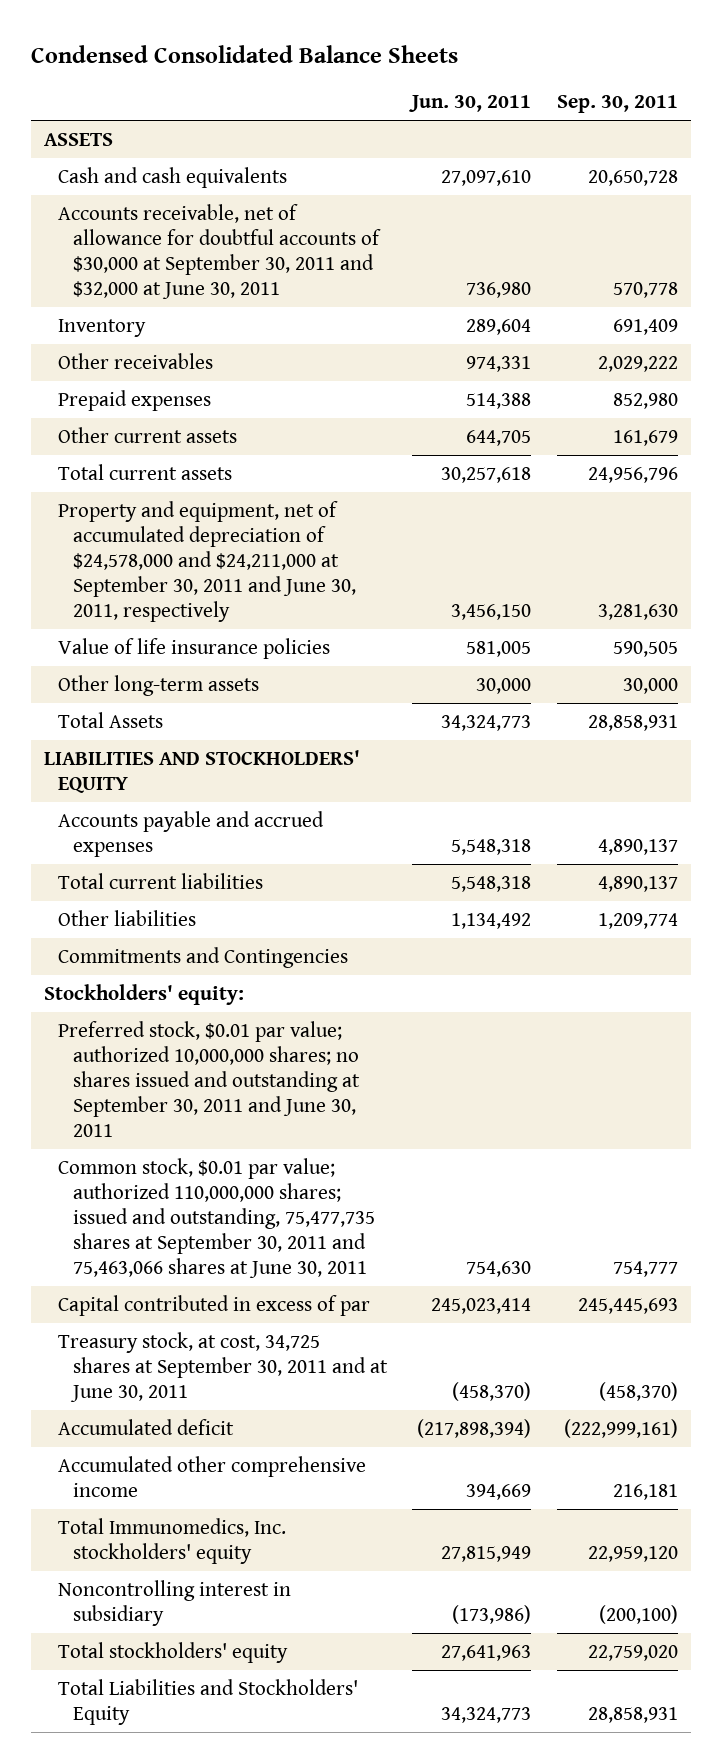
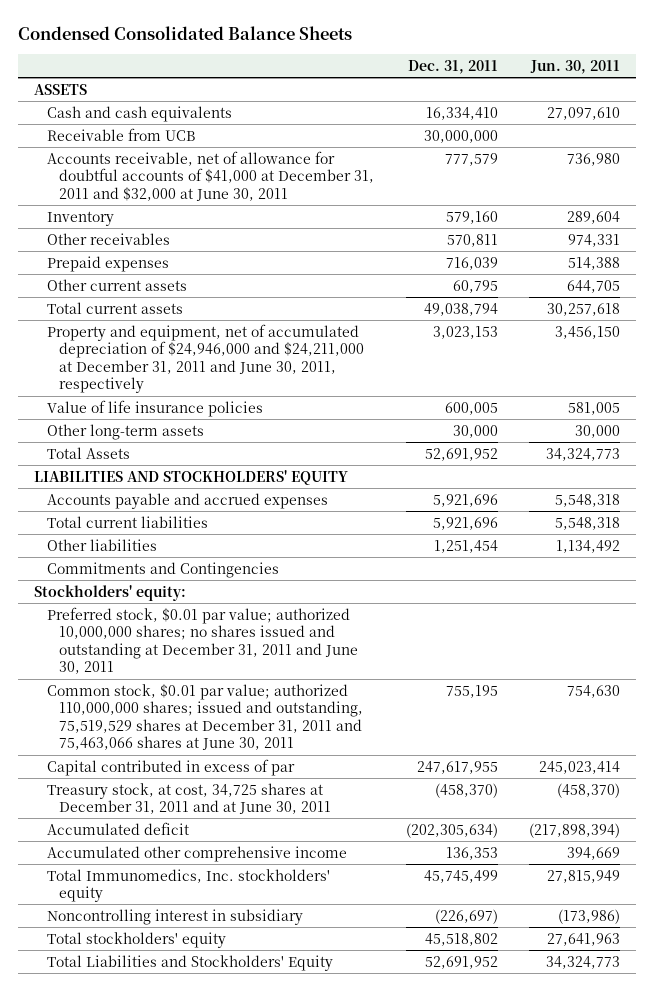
[556,94,678,113] Sep. 30, 2011 -> none
none -> [407,59,498,74] Dec. 31, 2011
none -> [46,127,195,141] Receivable from UCB
[58,203,381,299] Accounts receivable, net of allowance for doubtful accounts of $30,000 at September 30, 2011 and $32,000 at June 30, 2011 -> [46,150,375,201] Accounts receivable, net of allowance for doubtful accounts of $41,000 at December 31, 2011 and $32,000 at June 30, 2011
[58,500,356,622] Property and equipment, net of accumulated depreciation of $24,578,000 and $24,211,000 at September 30, 2011 and June 30, 2011, respectively -> [46,323,365,394] Property and equipment, net of accumulated depreciation of $24,946,000 and $24,211,000 at December 31, 2011 and June 30, 2011, respectively
[58,1020,360,1137] Preferred stock, $0.01 par value; authorized 10,000,000 shares; no shares issued and outstanding at September 30, 2011 and June 30, 2011 -> [46,606,359,675] Preferred stock, $0.01 par value; authorized 10,000,000 shares; no shares issued and outstanding at December 31, 2011 and June 30, 2011
[58,1157,375,1278] Common stock, $0.01 par value; authorized 110,000,000 shares; issued and outstanding, 75,477,735 shares at September 30, 2011 and 75,463,066 shares at June 30, 2011 -> [46,683,364,751] Common stock, $0.01 par value; authorized 110,000,000 shares; issued and outstanding, 75,519,529 shares at December 31, 2011 and 75,463,066 shares at June 30, 2011
[58,1331,388,1402] Treasury stock, at cost, 34,725 shares at September 30, 2011 and at June 30, 2011 -> [46,782,332,815] Treasury stock, at cost, 34,725 shares at December 31, 2011 and at June 30, 2011

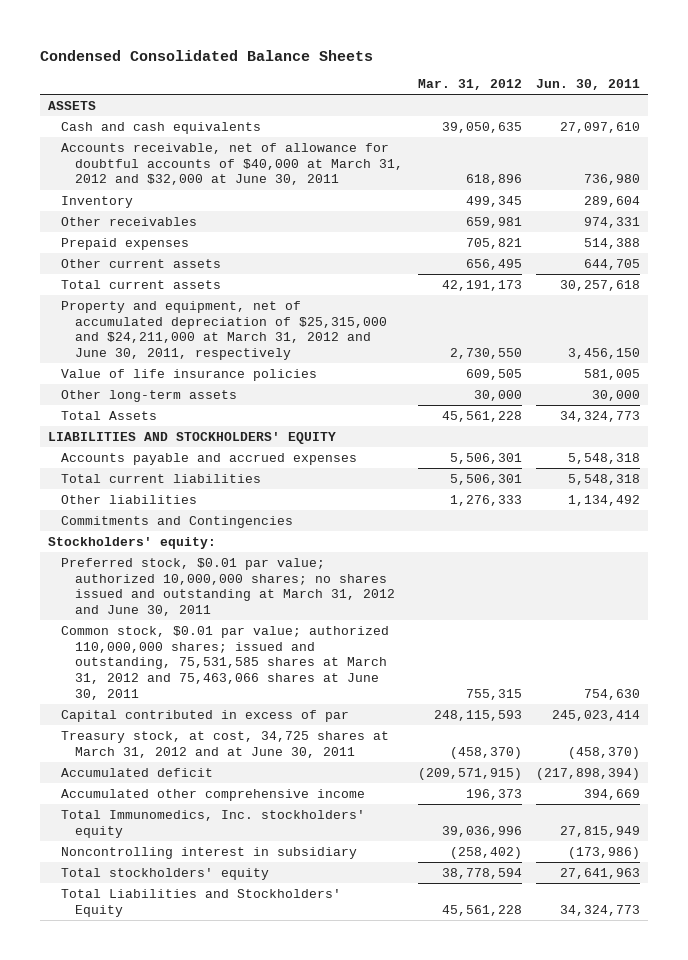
[407,59,498,74] Dec. 31, 2011 -> none
none -> [417,79,522,91] Mar. 31, 2012
[46,127,195,141] Receivable from UCB -> none
[46,150,375,201] Accounts receivable, net of allowance for doubtful accounts of $41,000 at December 31, 2011 and $32,000 at June 30, 2011 -> [61,142,404,186] Accounts receivable, net of allowance for doubtful accounts of $40,000 at March 31, 2012 and $32,000 at June 30, 2011
[46,323,365,394] Property and equipment, net of accumulated depreciation of $24,946,000 and $24,211,000 at December 31, 2011 and June 30, 2011, respectively -> [61,300,388,361] Property and equipment, net of accumulated depreciation of $25,315,000 and $24,211,000 at March 31, 2012 and June 30, 2011, respectively
[46,606,359,675] Preferred stock, $0.01 par value; authorized 10,000,000 shares; no shares issued and outstanding at December 31, 2011 and June 30, 2011 -> [61,557,396,617] Preferred stock, $0.01 par value; authorized 10,000,000 shares; no shares issued and outstanding at March 31, 2012 and June 30, 2011
[46,683,364,751] Common stock, $0.01 par value; authorized 110,000,000 shares; issued and outstanding, 75,519,529 shares at December 31, 2011 and 75,463,066 shares at June 30, 2011 -> [61,625,390,701] Common stock, $0.01 par value; authorized 110,000,000 shares; issued and outstanding, 75,531,585 shares at March 31, 2012 and 75,463,066 shares at June 30, 2011
[46,782,332,815] Treasury stock, at cost, 34,725 shares at December 31, 2011 and at June 30, 2011 -> [61,730,390,758] Treasury stock, at cost, 34,725 shares at March 31, 2012 and at June 30, 2011

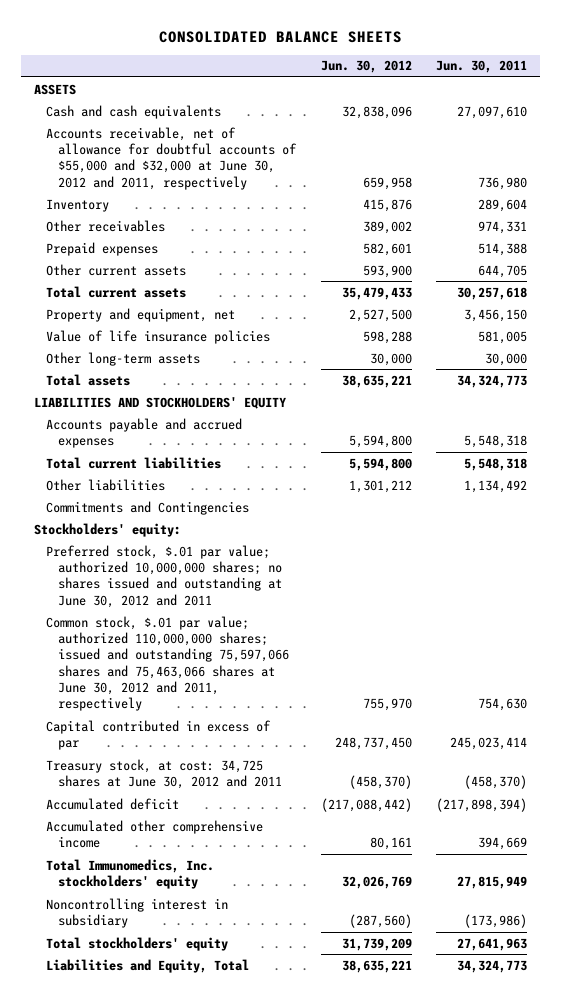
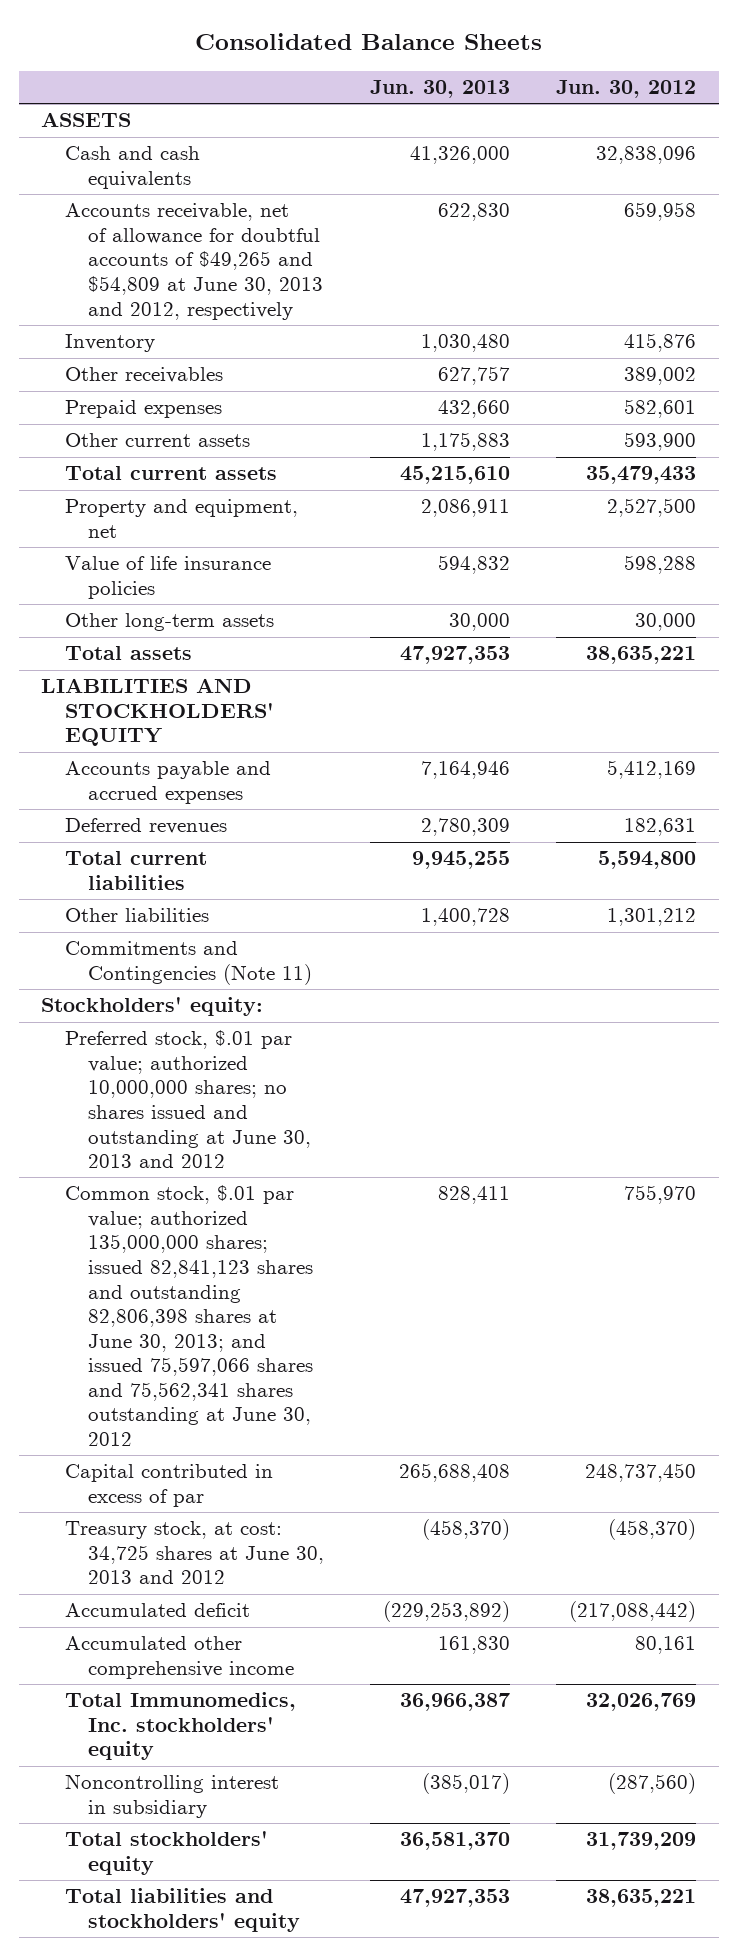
[158,30,402,43] CONSOLIDATED BALANCE SHEETS -> [194,33,542,51] Consolidated Balance Sheets
[436,60,528,74] Jun. 30, 2011 -> none
none -> [370,80,511,99] Jun. 30, 2013
[45,126,298,190] Accounts receivable, net of allowance for doubtful accounts of $55,000 and $32,000 at June 30, 2012 and 2011, respectively -> [64,203,324,320] Accounts receivable, net of allowance for doubtful accounts of $49,265 and $54,809 at June 30, 2013 and 2012, respectively
[348,435,412,449] 5,594,800 -> [606,760,696,780] 5,412,169
none -> [64,818,227,835] Deferred revenues
[45,500,249,515] Commitments and Contingencies -> [64,941,313,985] Commitments and Contingencies (Note 11)
[45,544,283,608] Preferred stock, $.01 par value; authorized 10,000,000 shares; no shares issued and outstanding at June 30, 2012 and 2011 -> [64,1030,312,1169] Preferred stock, $.01 par value; authorized 10,000,000 shares; no shares issued and outstanding at June 30, 2013 and 2012
[45,615,290,712] Common stock, $.01 par value; authorized 110,000,000 shares; issued and outstanding 75,597,066 shares and 75,463,066 shares at June 30, 2012 and 2011, respectively -> [64,1185,314,1446] Common stock, $.01 par value; authorized 135,000,000 shares; issued 82,841,123 shares and outstanding 82,806,398 shares at June 30, 2013; and issued 75,597,066 shares and 75,562,341 shares outstanding at June 30, 2012
[45,758,283,790] Treasury stock, at cost: 34,725 shares at June 30, 2012 and 2011 -> [64,1521,325,1585] Treasury stock, at cost: 34,725 shares at June 30, 2013 and 2012
[45,958,249,973] Liabilities and Equity, Total -> [64,1888,301,1932] Total liabilities and stockholders' equity

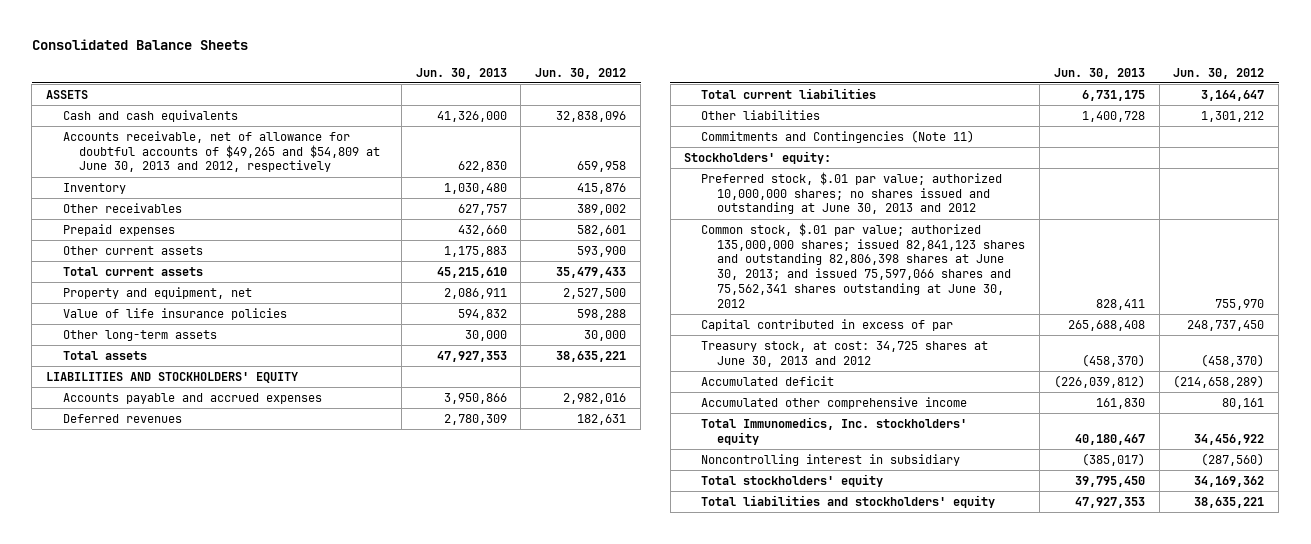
[421,761,511,780] 7,164,946 -> [443,392,507,404] 3,950,866
[606,760,696,780] 5,412,169 -> [563,392,627,404] 2,982,016
[412,851,511,870] 9,945,255 -> [1081,89,1145,101] 6,731,175
[597,851,696,870] 5,594,800 -> [1201,89,1265,101] 3,164,647
[383,1601,511,1623] (229,253,892) -> [1053,374,1145,388] (226,039,812)
[568,1601,696,1623] (217,088,442) -> [1173,374,1265,388] (214,658,289)
[400,1693,511,1712] 36,966,387 -> [1074,433,1145,445] 40,180,467
[585,1693,696,1712] 32,026,769 -> [1194,433,1265,445] 34,456,922
[400,1832,511,1851] 36,581,370 -> [1074,475,1145,487] 39,795,450
[585,1832,696,1851] 31,739,209 -> [1194,475,1265,487] 34,169,362

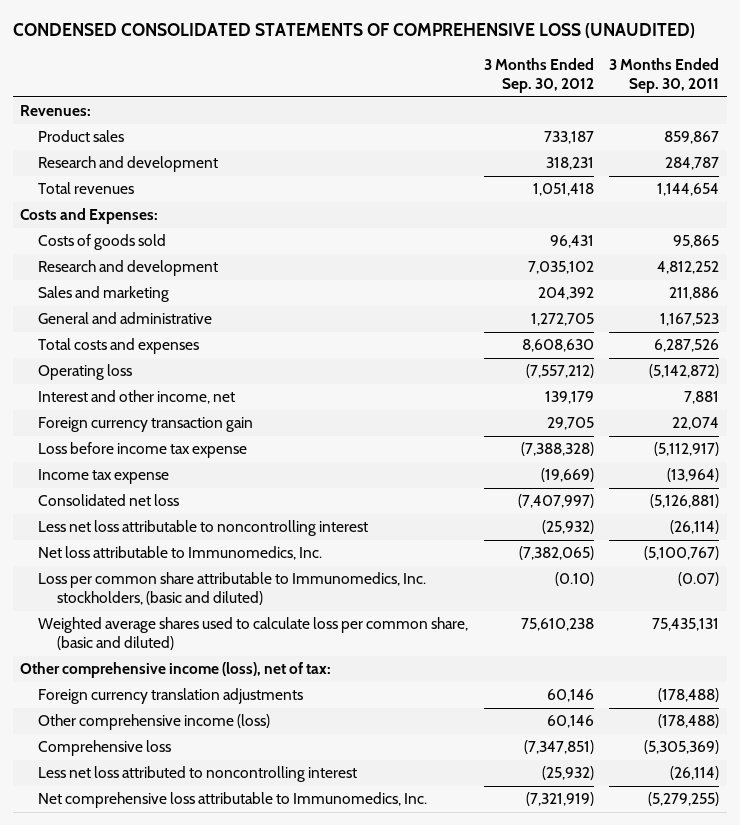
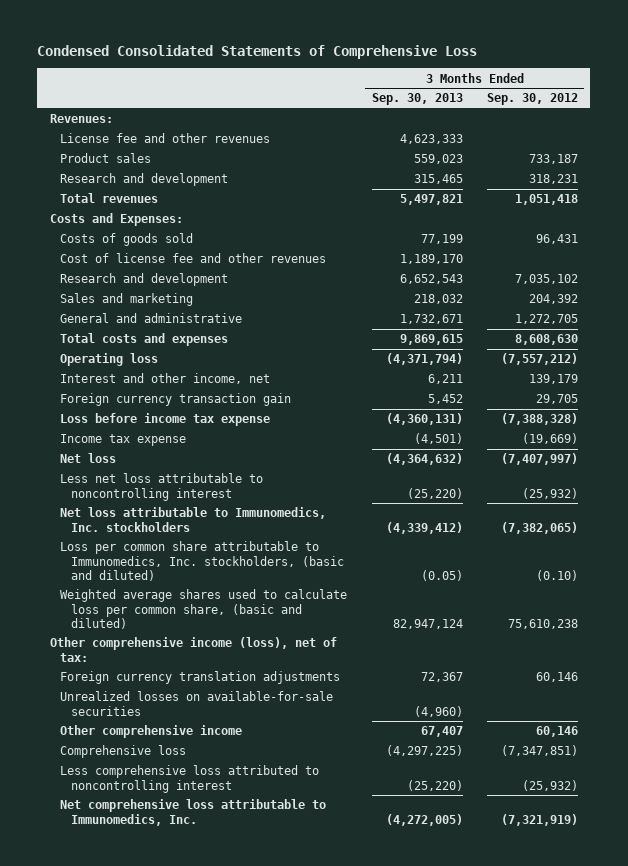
[12,23,695,39] CONDENSED CONSOLIDATED STATEMENTS OF COMPREHENSIVE LOSS (UNAUDITED) -> [37,45,478,60] Condensed Consolidated Statements of Comprehensive Loss
[609,57,720,94] 3 Months Ended Sep. 30, 2011 -> none
none -> [371,93,463,106] Sep. 30, 2013
none -> [60,133,271,144] License fee and other revenues
none -> [60,253,327,264] Cost of license fee and other revenues
[38,494,180,507] Consolidated net loss -> [60,453,117,464] Net loss
[38,546,323,561] Net loss attributable to Immunomedics, Inc. -> [60,507,327,532] Net loss attributable to Immunomedics, Inc. stockholders
none -> [60,691,334,716] Unrealized losses on available-for-sale securities
[38,714,271,731] Other comprehensive income (loss) -> [60,725,243,739] Other comprehensive income
[38,766,358,783] Less net loss attributed to noncontrolling interest -> [60,765,320,793] Less comprehensive loss attributed to noncontrolling interest

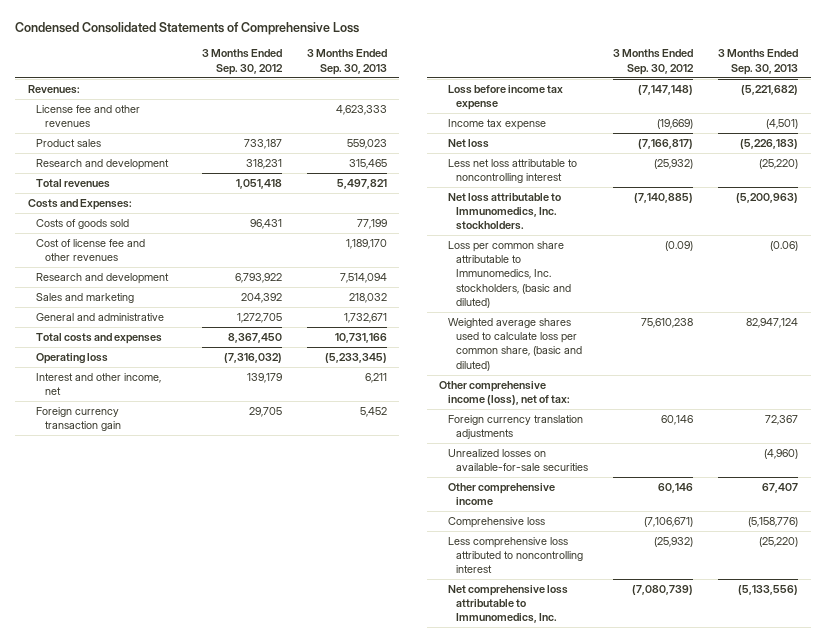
[399,274,463,285] 6,652,543 -> [339,273,387,284] 7,514,094
[514,274,578,285] 7,035,102 -> [234,273,282,284] 6,793,922
[399,334,463,346] 9,869,615 -> [334,333,387,344] 10,731,166
[514,334,578,346] 8,608,630 -> [227,333,282,344] 8,367,450
[385,353,463,366] (4,371,794) -> [324,353,387,364] (5,233,345)
[500,353,578,366] (7,557,212) -> [223,353,282,364] (7,316,032)
[385,413,463,426] (4,360,131) -> [741,85,799,96] (5,221,682)
[500,413,578,426] (7,388,328) -> [638,85,694,96] (7,147,148)
[385,453,463,466] (4,364,632) -> [740,139,799,150] (5,226,183)
[500,453,578,466] (7,407,997) -> [638,139,694,150] (7,166,817)
[60,507,327,532] Net loss attributable to Immunomedics, Inc. stockholders -> [447,193,561,231] Net loss attributable to Immunomedics, Inc. stockholders.
[385,521,463,534] (4,339,412) -> [736,193,799,204] (5,200,963)
[500,521,578,534] (7,382,065) -> [634,193,694,204] (7,140,885)
[420,569,463,581] (0.05) -> [770,241,799,252] (0.06)
[535,569,578,581] (0.10) -> [665,241,694,252] (0.09)
[385,745,463,757] (4,297,225) -> [748,517,799,528] (5,158,776)
[500,745,578,757] (7,347,851) -> [644,517,694,528] (7,106,671)
[385,813,463,826] (4,272,005) -> [738,585,799,596] (5,133,556)
[500,813,578,826] (7,321,919) -> [632,585,694,596] (7,080,739)

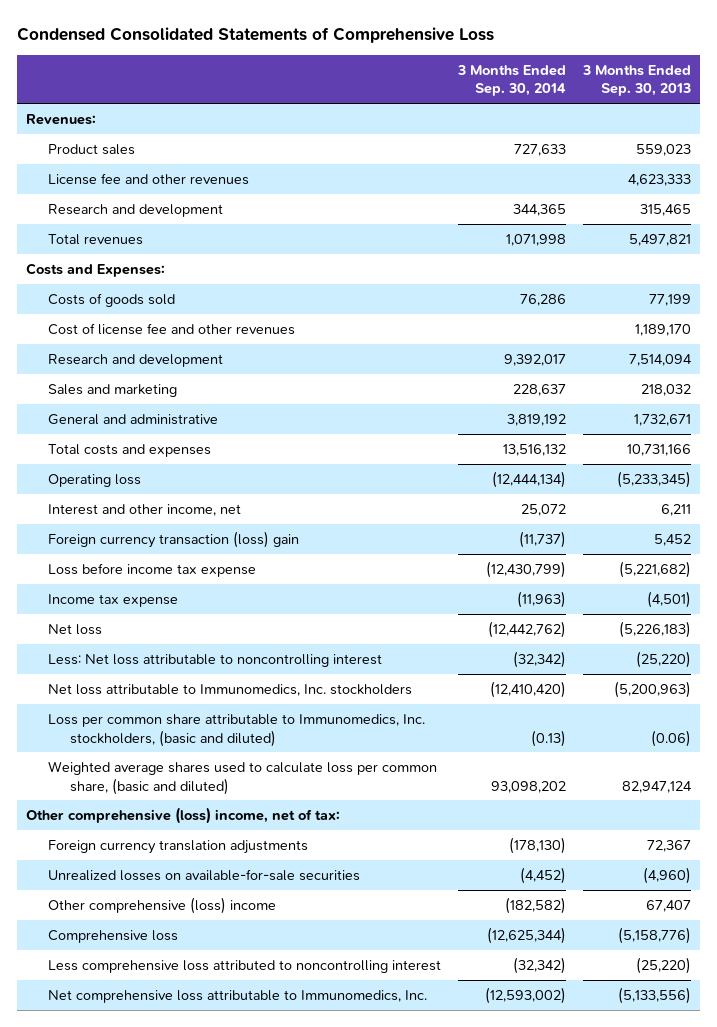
[201,49,283,75] 3 Months Ended Sep. 30, 2012 -> none
none -> [457,64,567,97] 3 Months Ended Sep. 30, 2014
[36,105,141,128] License fee and other revenues -> [47,172,249,185] License fee and other revenues
[36,407,121,432] Foreign currency transaction gain -> [47,530,299,548] Foreign currency transaction (loss) gain
[447,159,577,184] Less net loss attributable to noncontrolling interest -> [47,653,382,667] Less: Net loss attributable to noncontrolling interest
[447,193,561,231] Net loss attributable to Immunomedics, Inc. stockholders. -> [47,683,412,696] Net loss attributable to Immunomedics, Inc. stockholders
[439,381,570,406] Other comprehensive income (loss), net of tax: -> [25,806,340,824] Other comprehensive (loss) income, net of tax:
[447,483,555,506] Other comprehensive income -> [47,896,276,914] Other comprehensive (loss) income

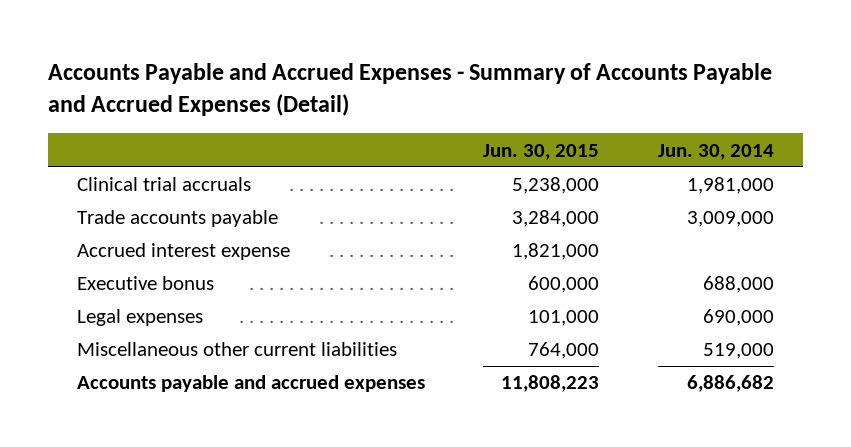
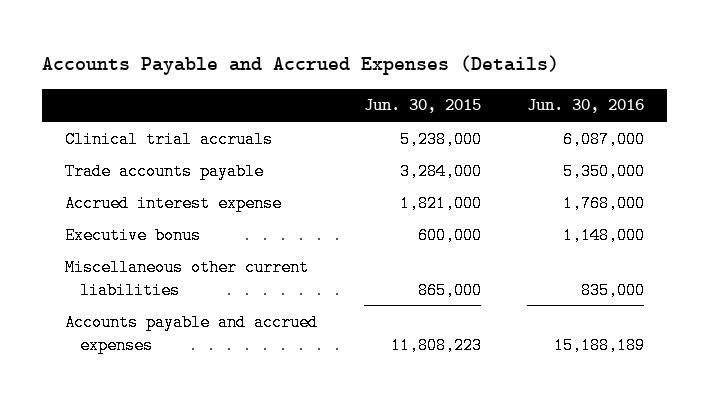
[47,63,772,117] Accounts Payable and Accrued Expenses - Summary of Accounts Payable and Accrued Expenses (Detail) -> [42,55,560,76] Accounts Payable and Accrued Expenses (Details)
[657,143,774,160] Jun. 30, 2014 -> none
none -> [527,99,645,114] Jun. 30, 2016
[77,309,204,327] Legal expenses -> none
[528,342,600,360] 764,000 -> [417,281,482,299] 865,000

